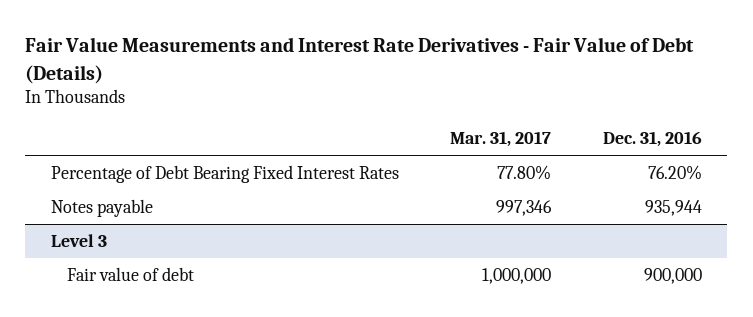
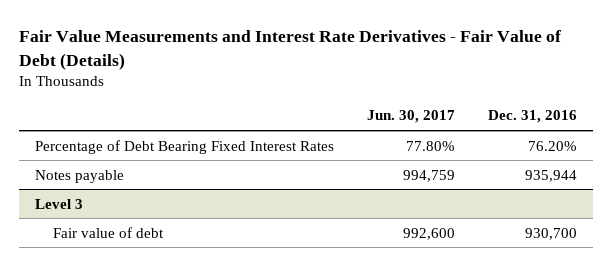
[450,131,552,148] Mar. 31, 2017 -> none
none -> [366,110,455,124] Jun. 30, 2017
[643,268,702,285] 900,000 -> [524,227,577,240] 930,700

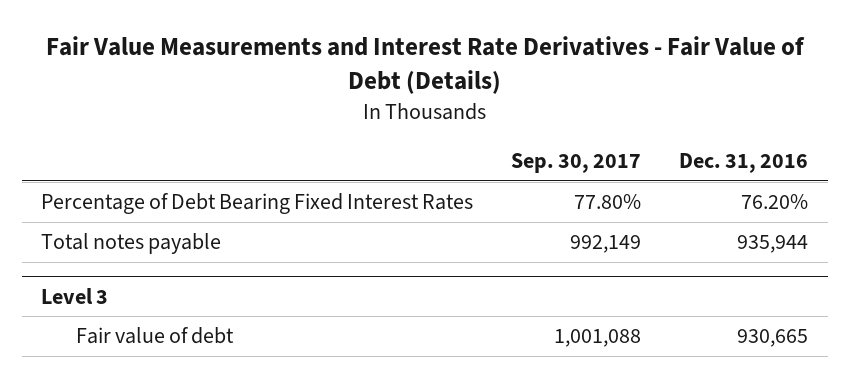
[366,110,455,124] Jun. 30, 2017 -> none
none -> [511,152,642,173] Sep. 30, 2017
[35,169,125,183] Notes payable -> [40,233,221,255] Total notes payable
[524,227,577,240] 930,700 -> [737,329,809,348] 930,665

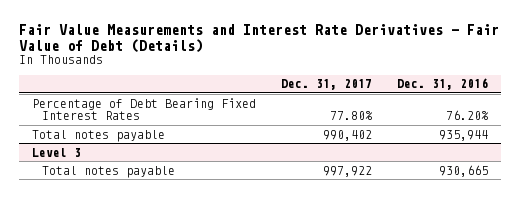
[511,152,642,173] Sep. 30, 2017 -> none
none -> [280,79,372,91] Dec. 31, 2017
[75,327,234,345] Fair value of debt -> [41,165,175,178] Total notes payable

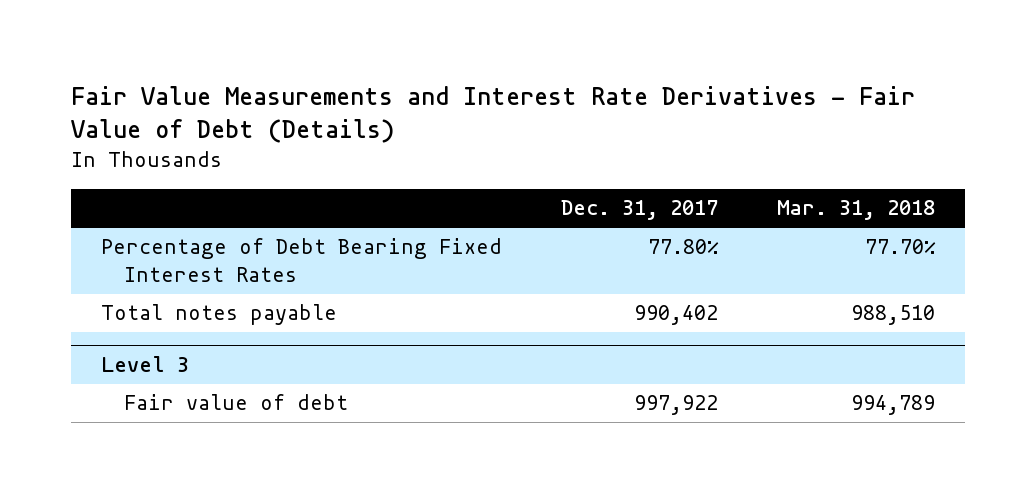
[397,78,489,91] Dec. 31, 2016 -> none
none -> [777,200,936,221] Mar. 31, 2018
[41,165,175,178] Total notes payable -> [123,394,348,411] Fair value of debt

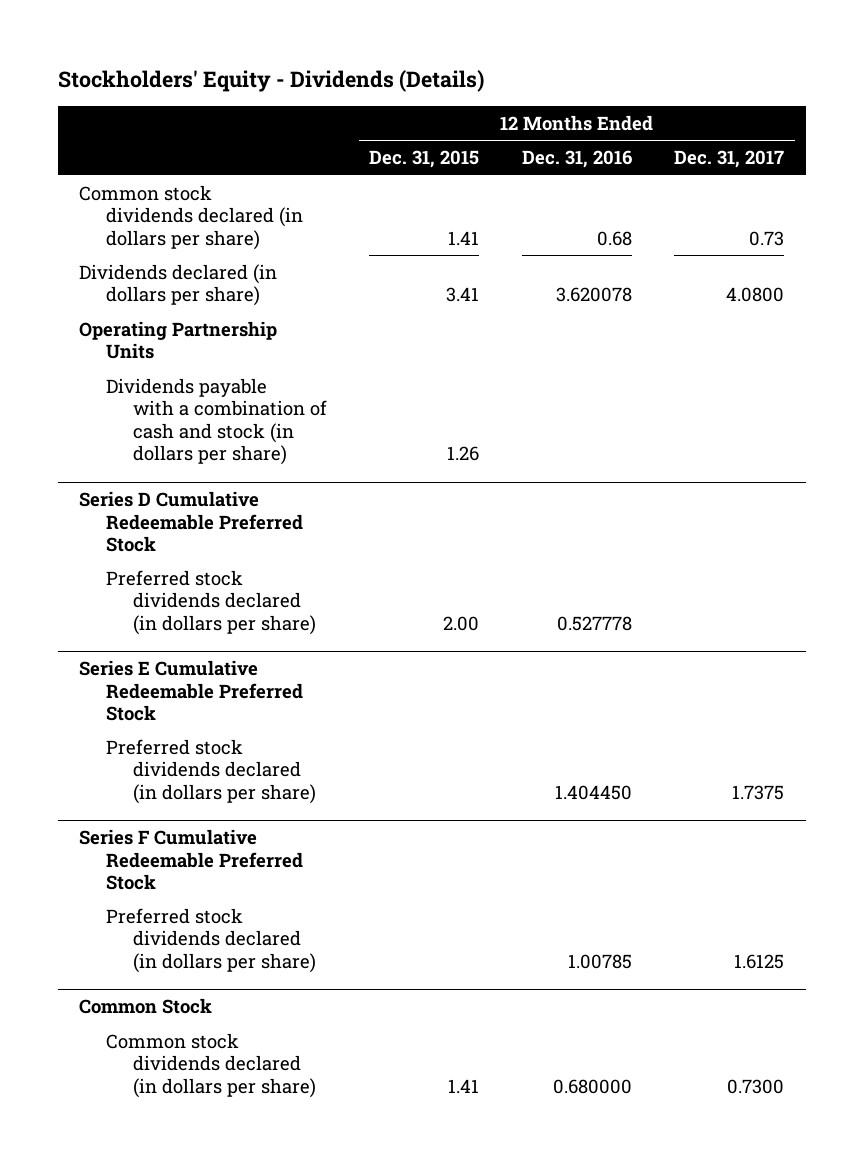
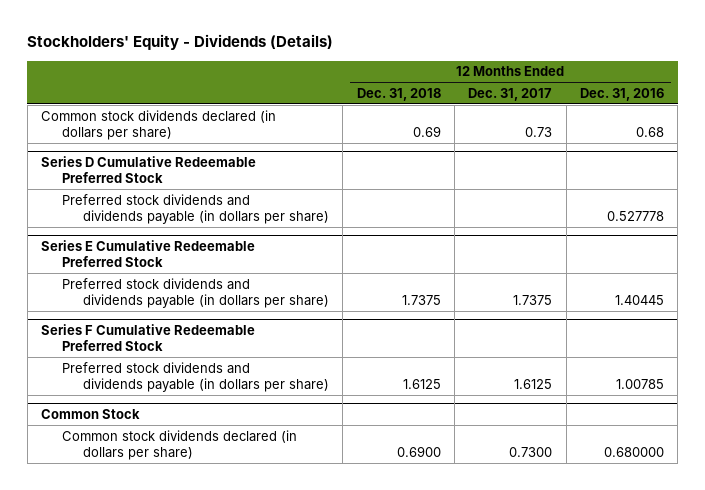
[369,150,480,169] Dec. 31, 2015 -> none
none -> [356,87,441,101] Dec. 31, 2018
[79,264,278,307] Dividends declared (in dollars per share) -> none
[79,321,278,360] Operating Partnership Units -> none
[105,378,327,466] Dividends payable with a combination of cash and stock (in dollars per share) -> none
[105,570,316,635] Preferred stock dividends declared (in dollars per share) -> [61,193,329,225] Preferred stock dividends and dividends payable (in dollars per share)
[105,739,316,804] Preferred stock dividends declared (in dollars per share) -> [61,277,329,309] Preferred stock dividends and dividends payable (in dollars per share)
[554,784,632,800] 1.404450 -> [614,295,664,306] 1.40445
[105,908,316,973] Preferred stock dividends declared (in dollars per share) -> [61,361,329,393] Preferred stock dividends and dividends payable (in dollars per share)

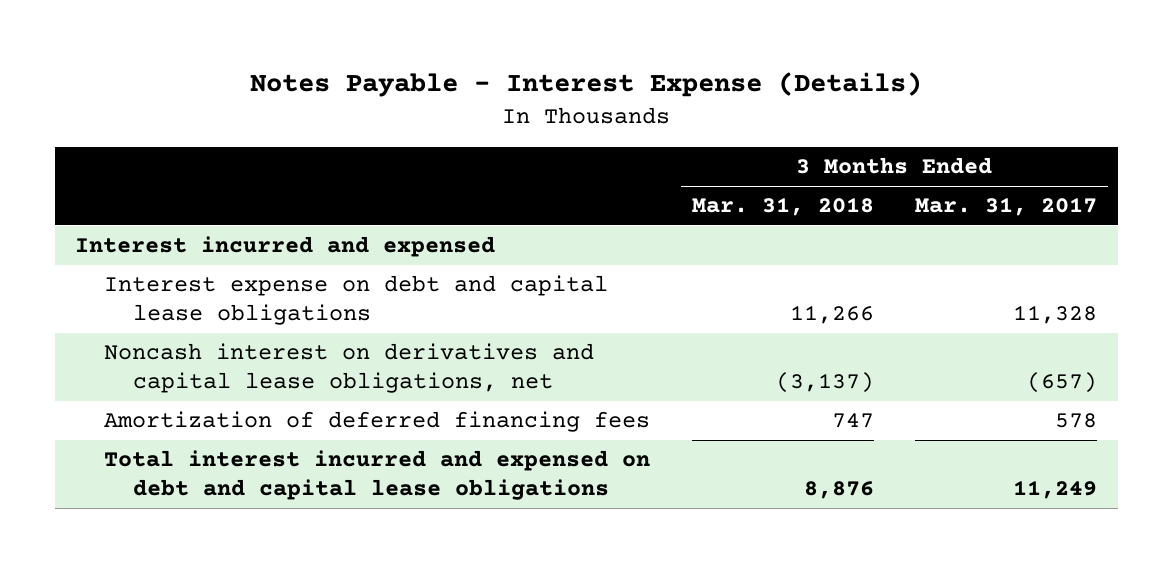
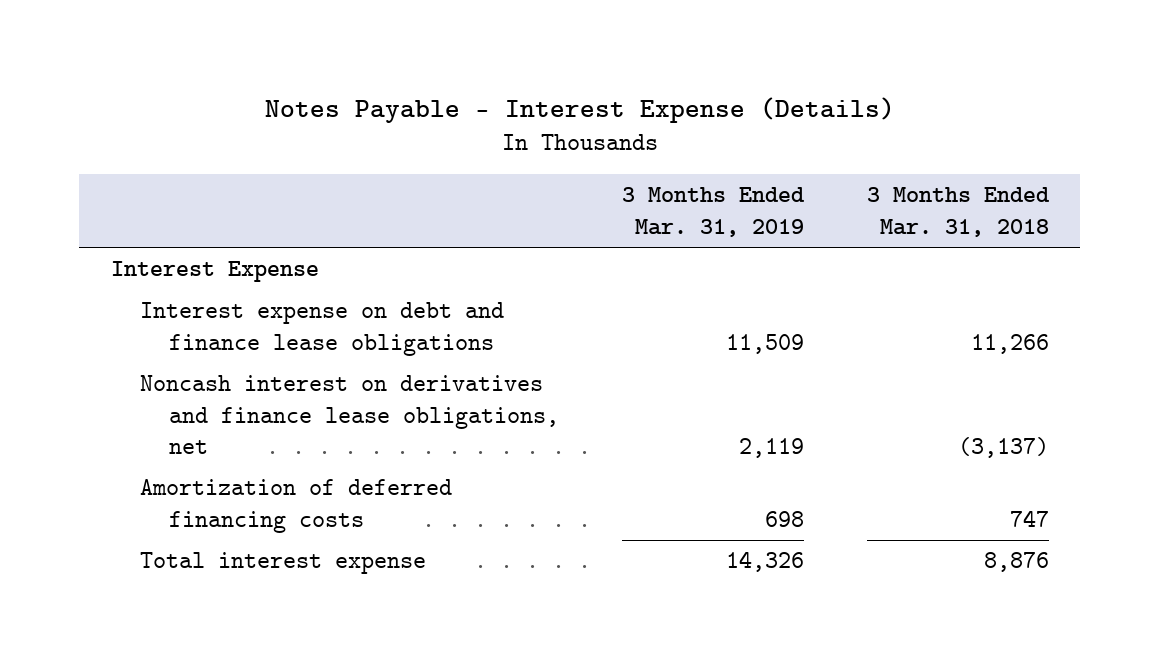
[915,197,1098,217] Mar. 31, 2017 -> none
none -> [621,187,805,237] 3 Months Ended Mar. 31, 2019
[75,236,496,258] Interest incurred and expensed -> [110,261,319,283] Interest Expense
[103,275,608,326] Interest expense on debt and capital lease obligations -> [139,302,504,356] Interest expense on debt and finance lease obligations
[103,343,594,394] Noncash interest on derivatives and capital lease obligations, net -> [139,375,560,455] Noncash interest on derivatives and finance lease obligations, net
[103,411,650,433] Amortization of deferred financing fees -> [139,479,452,533] Amortization of deferred financing costs
[103,450,650,501] Total interest incurred and expensed on debt and capital lease obligations -> [139,552,426,575] Total interest expense

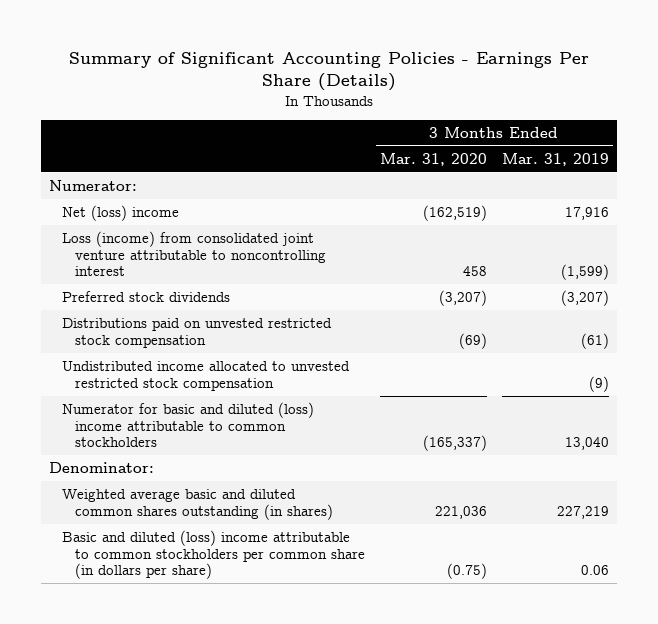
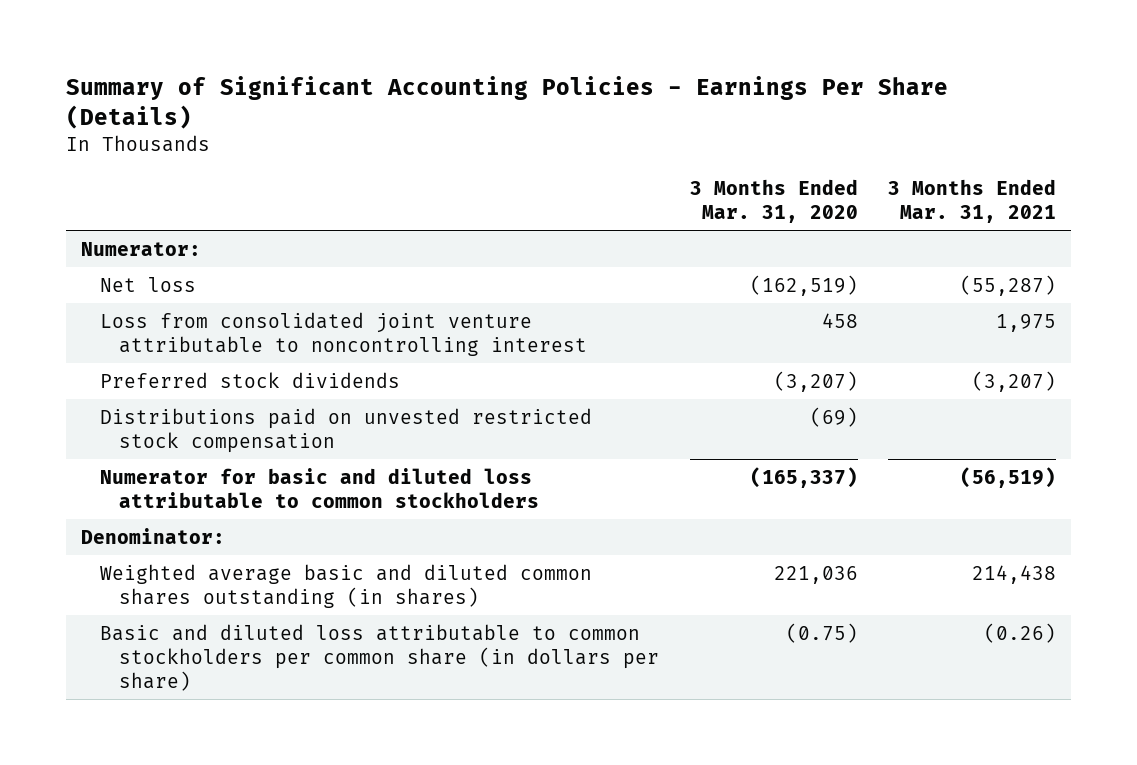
[502,152,610,166] Mar. 31, 2019 -> none
none -> [887,178,1056,223] 3 Months Ended Mar. 31, 2021
[61,204,179,221] Net (loss) income -> [100,276,197,292] Net loss
[61,230,326,277] Loss (income) from consolidated joint venture attributable to noncontrolling interest -> [100,311,588,356] Loss from consolidated joint venture attributable to noncontrolling interest
[61,360,350,391] Undistributed income allocated to unvested restricted stock compensation -> none
[61,401,314,448] Numerator for basic and diluted (loss) income attributable to common stockholders -> [100,467,540,508] Numerator for basic and diluted loss attributable to common stockholders
[61,529,365,580] Basic and diluted (loss) income attributable to common stockholders per common share (in dollars per share) -> [100,623,660,691] Basic and diluted loss attributable to common stockholders per common share (in dollars per share)

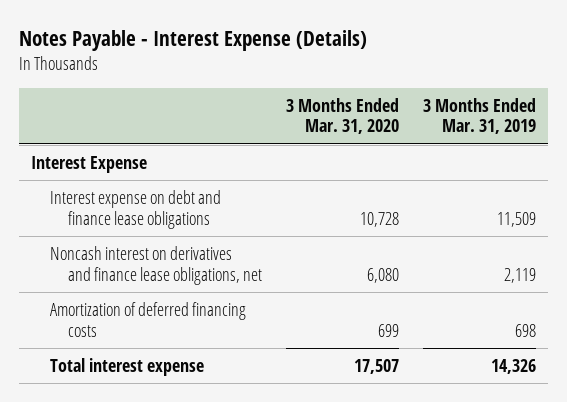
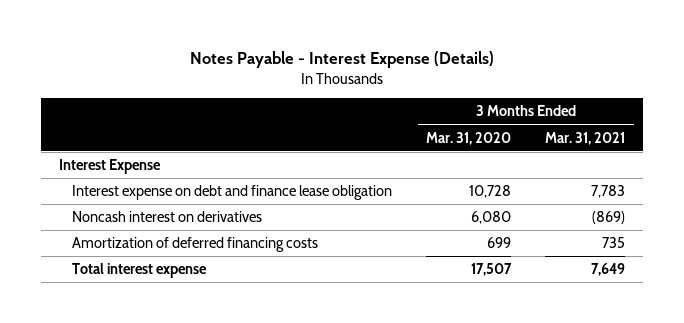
[422,97,536,135] 3 Months Ended Mar. 31, 2019 -> none
none -> [545,131,626,145] Mar. 31, 2021
[49,189,221,229] Interest expense on debt and finance lease obligations -> [71,185,392,201] Interest expense on debt and finance lease obligation
[49,245,263,285] Noncash interest on derivatives and finance lease obligations, net -> [71,211,262,223] Noncash interest on derivatives

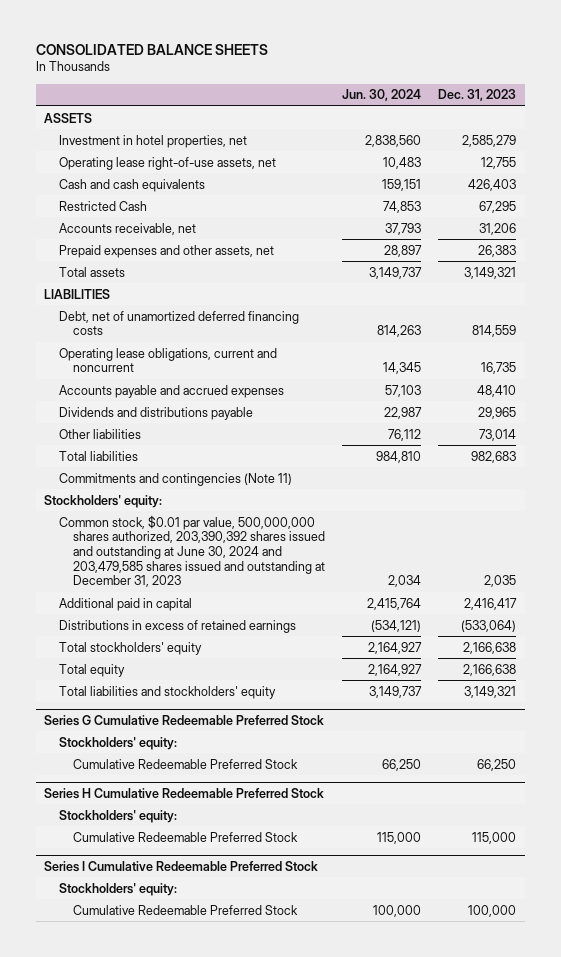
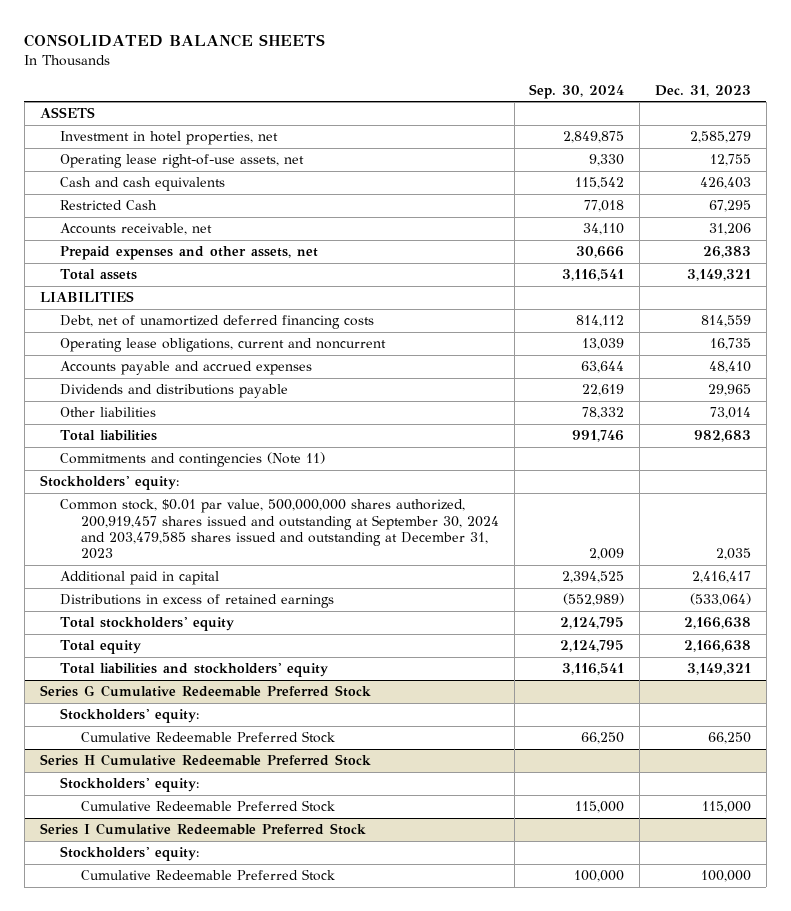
[342,89,422,102] Jun. 30, 2024 -> none
none -> [529,83,625,99] Sep. 30, 2024
[58,514,325,588] Common stock, $0.01 par value, 500,000,000 shares authorized, 203,390,392 shares issued and outstanding at June 30, 2024 and 203,479,585 shares issued and outstanding at December 31, 2023 -> [60,499,499,560] Common stock, $0.01 par value, 500,000,000 shares authorized, 200,919,457 shares issued and outstanding at September 30, 2024 and 203,479,585 shares issued and outstanding at December 31, 2023

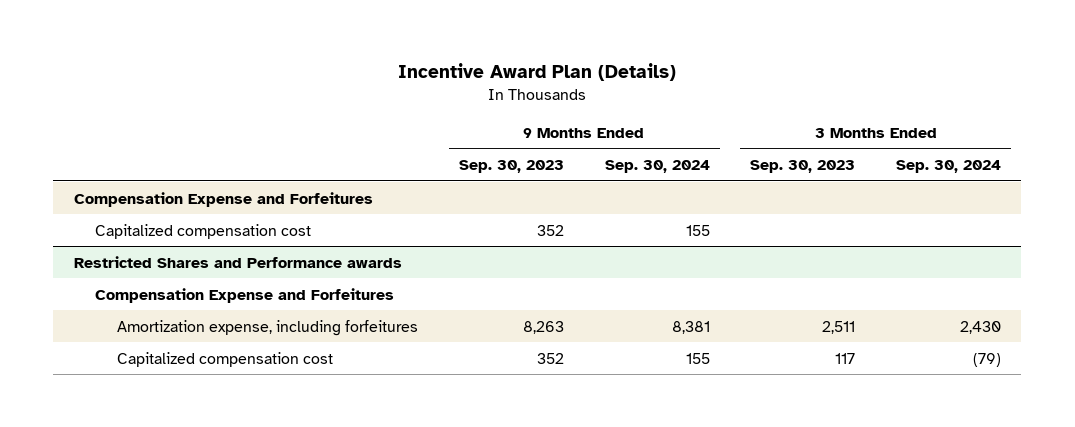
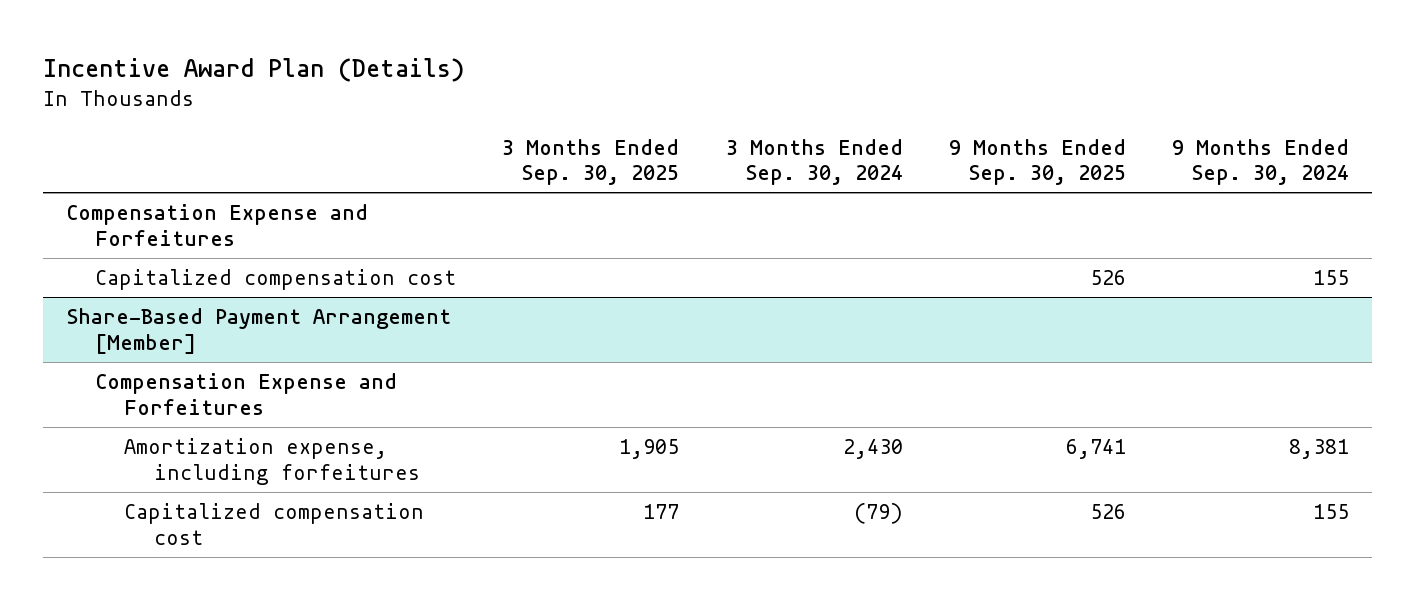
[458,160,564,174] Sep. 30, 2023 -> none
[750,160,856,174] Sep. 30, 2023 -> none
none -> [502,138,680,186] 3 Months Ended Sep. 30, 2025
none -> [948,138,1126,186] 9 Months Ended Sep. 30, 2025
[73,255,402,268] Restricted Shares and Performance awards -> [66,308,452,354] Share-Based Payment Arrangement [Member]

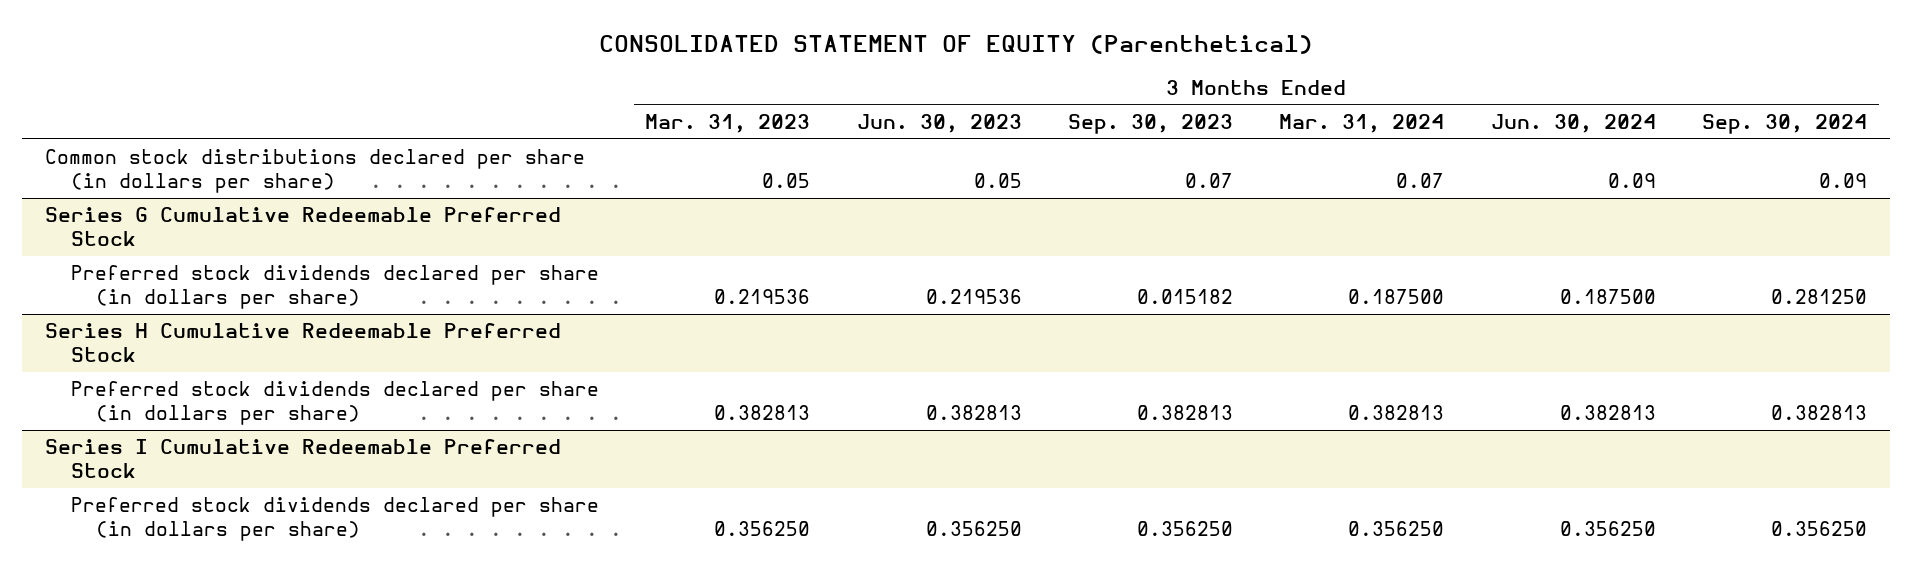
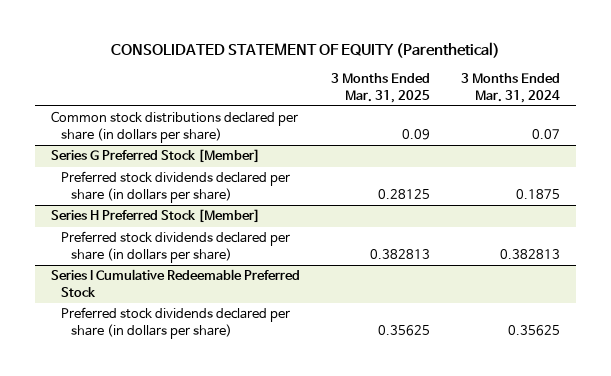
[645,114,811,134] Mar. 31, 2023 -> none
[856,114,1022,134] Jun. 30, 2023 -> none
[1067,114,1233,135] Sep. 30, 2023 -> none
[1490,114,1656,134] Jun. 30, 2024 -> none
[1702,114,1868,135] Sep. 30, 2024 -> none
none -> [330,73,430,103] 3 Months Ended Mar. 31, 2025
[45,207,562,247] Series G Cumulative Redeemable Preferred Stock -> [50,149,260,164] Series G Preferred Stock [Member]
[1348,289,1445,305] 0.187500 -> [516,188,561,199] 0.1875
[45,323,562,363] Series H Cumulative Redeemable Preferred Stock -> [50,209,260,224] Series H Preferred Stock [Member]
[1348,521,1445,537] 0.356250 -> [508,324,561,336] 0.35625

